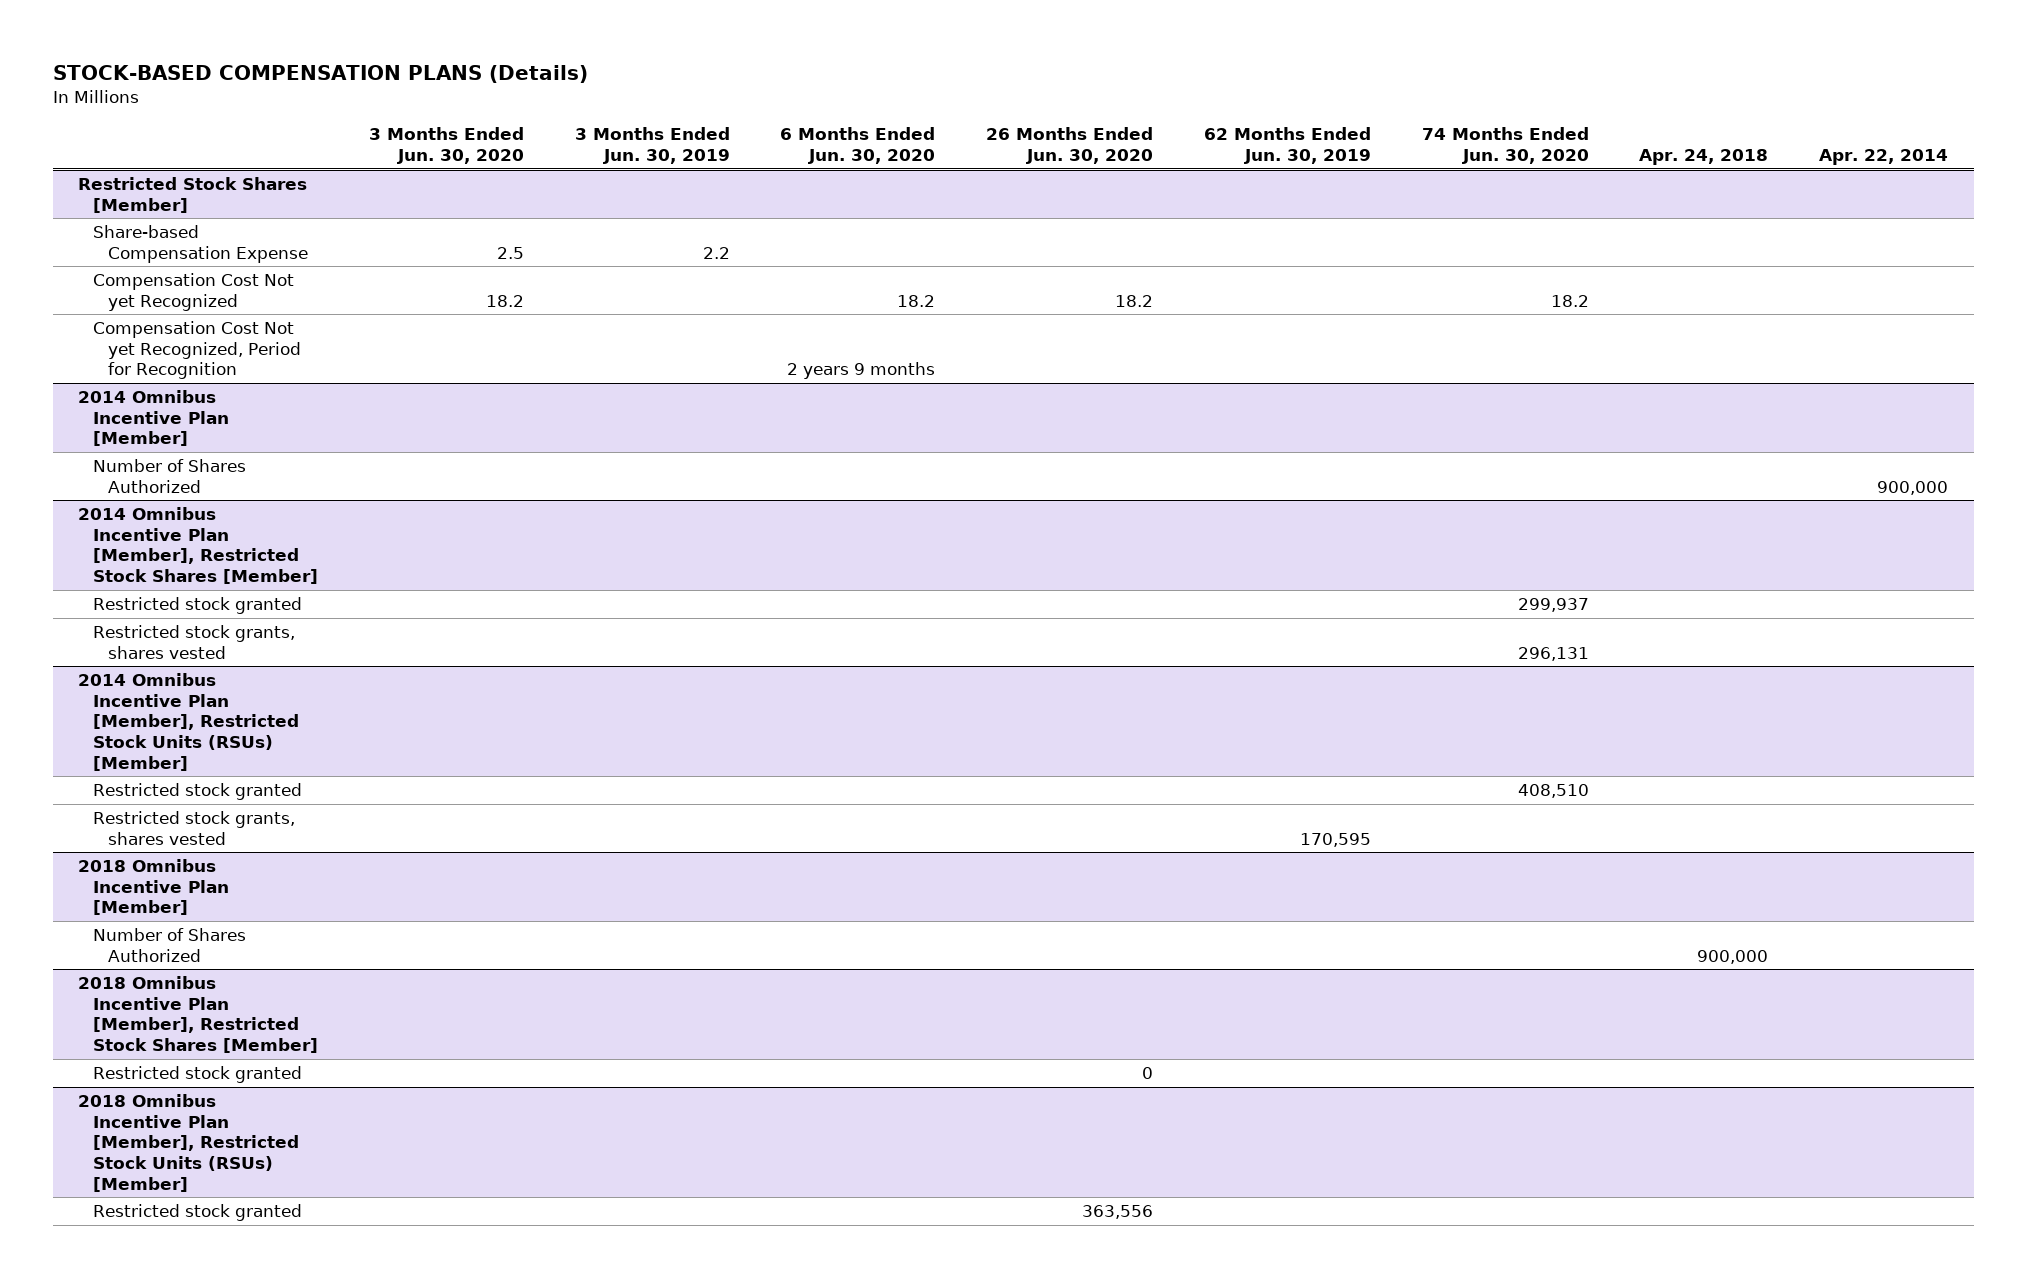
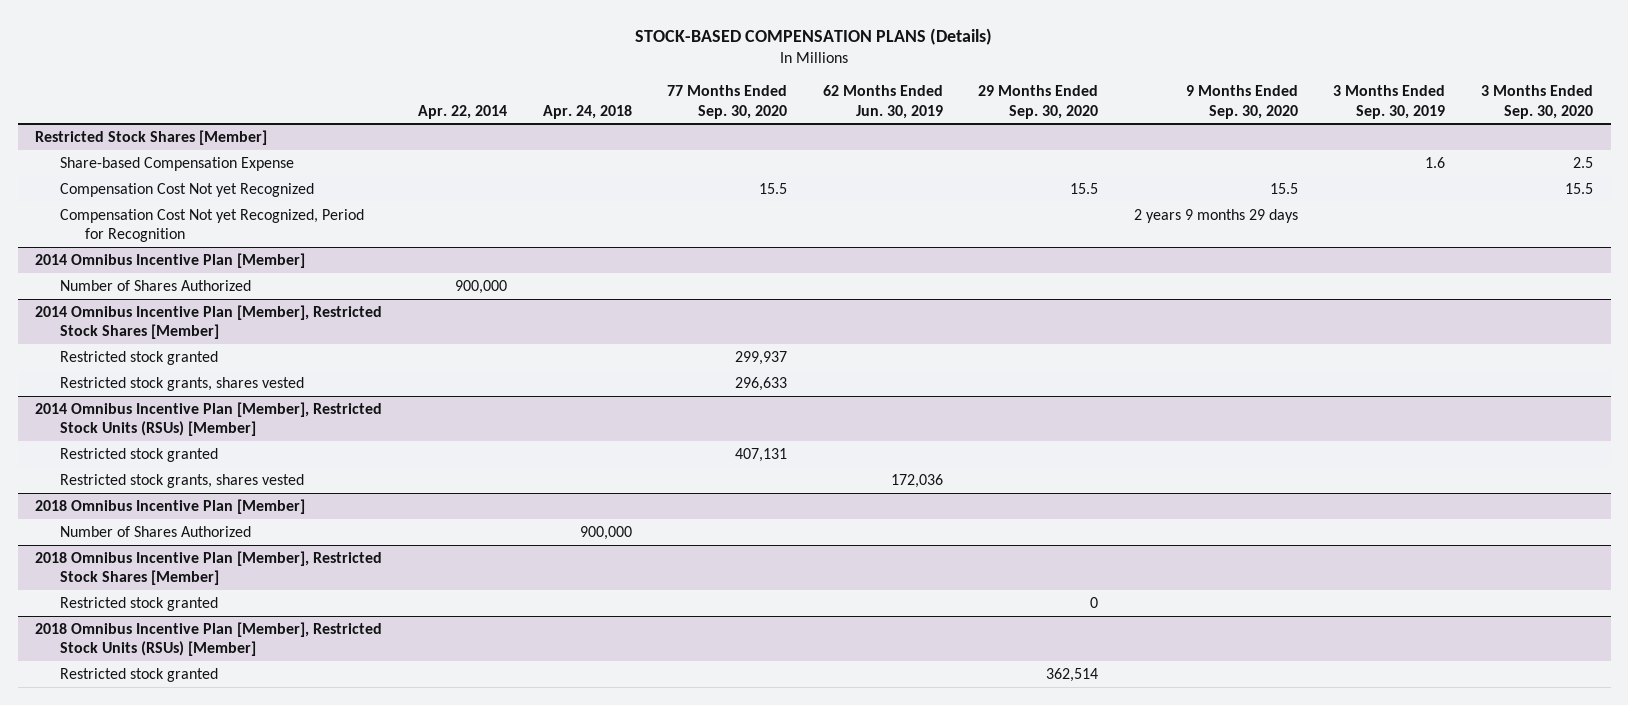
[368,127,524,165] 3 Months Ended Jun. 30, 2020 -> none
[574,127,730,165] 3 Months Ended Jun. 30, 2019 -> none
[780,127,936,165] 6 Months Ended Jun. 30, 2020 -> none
[986,127,1154,165] 26 Months Ended Jun. 30, 2020 -> none
[1421,127,1589,165] 74 Months Ended Jun. 30, 2020 -> none
none -> [667,85,788,119] 77 Months Ended Sep. 30, 2020
none -> [978,85,1099,119] 29 Months Ended Sep. 30, 2020
none -> [1185,85,1298,119] 9 Months Ended Sep. 30, 2020
none -> [1333,85,1446,119] 3 Months Ended Sep. 30, 2019
none -> [1480,85,1593,119] 3 Months Ended Sep. 30, 2020
[1299,832,1371,847] 170,595 -> [890,473,943,488] 172,036

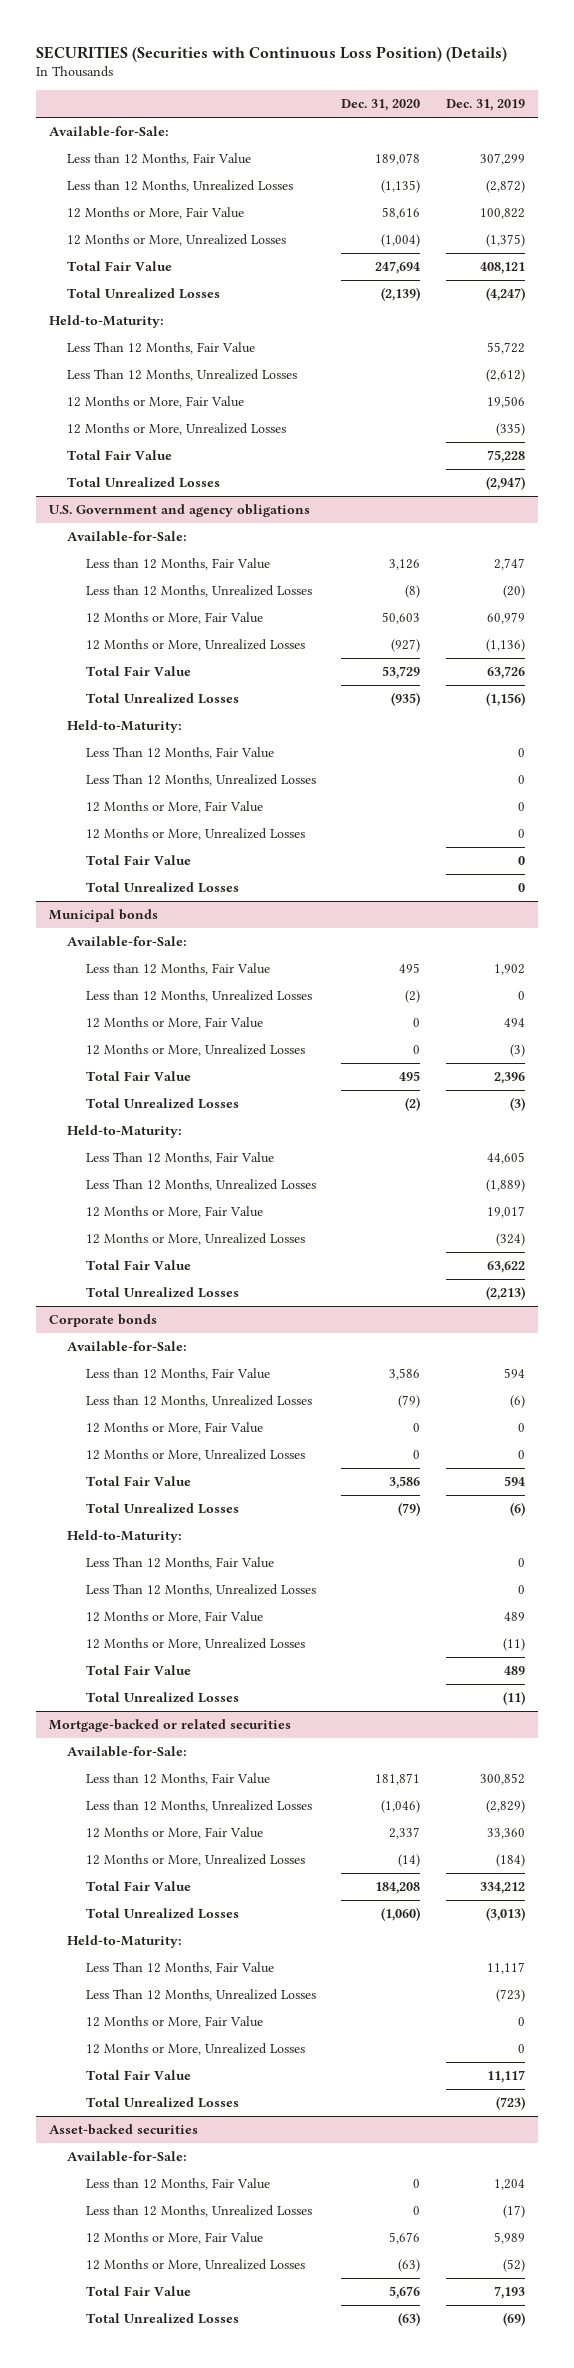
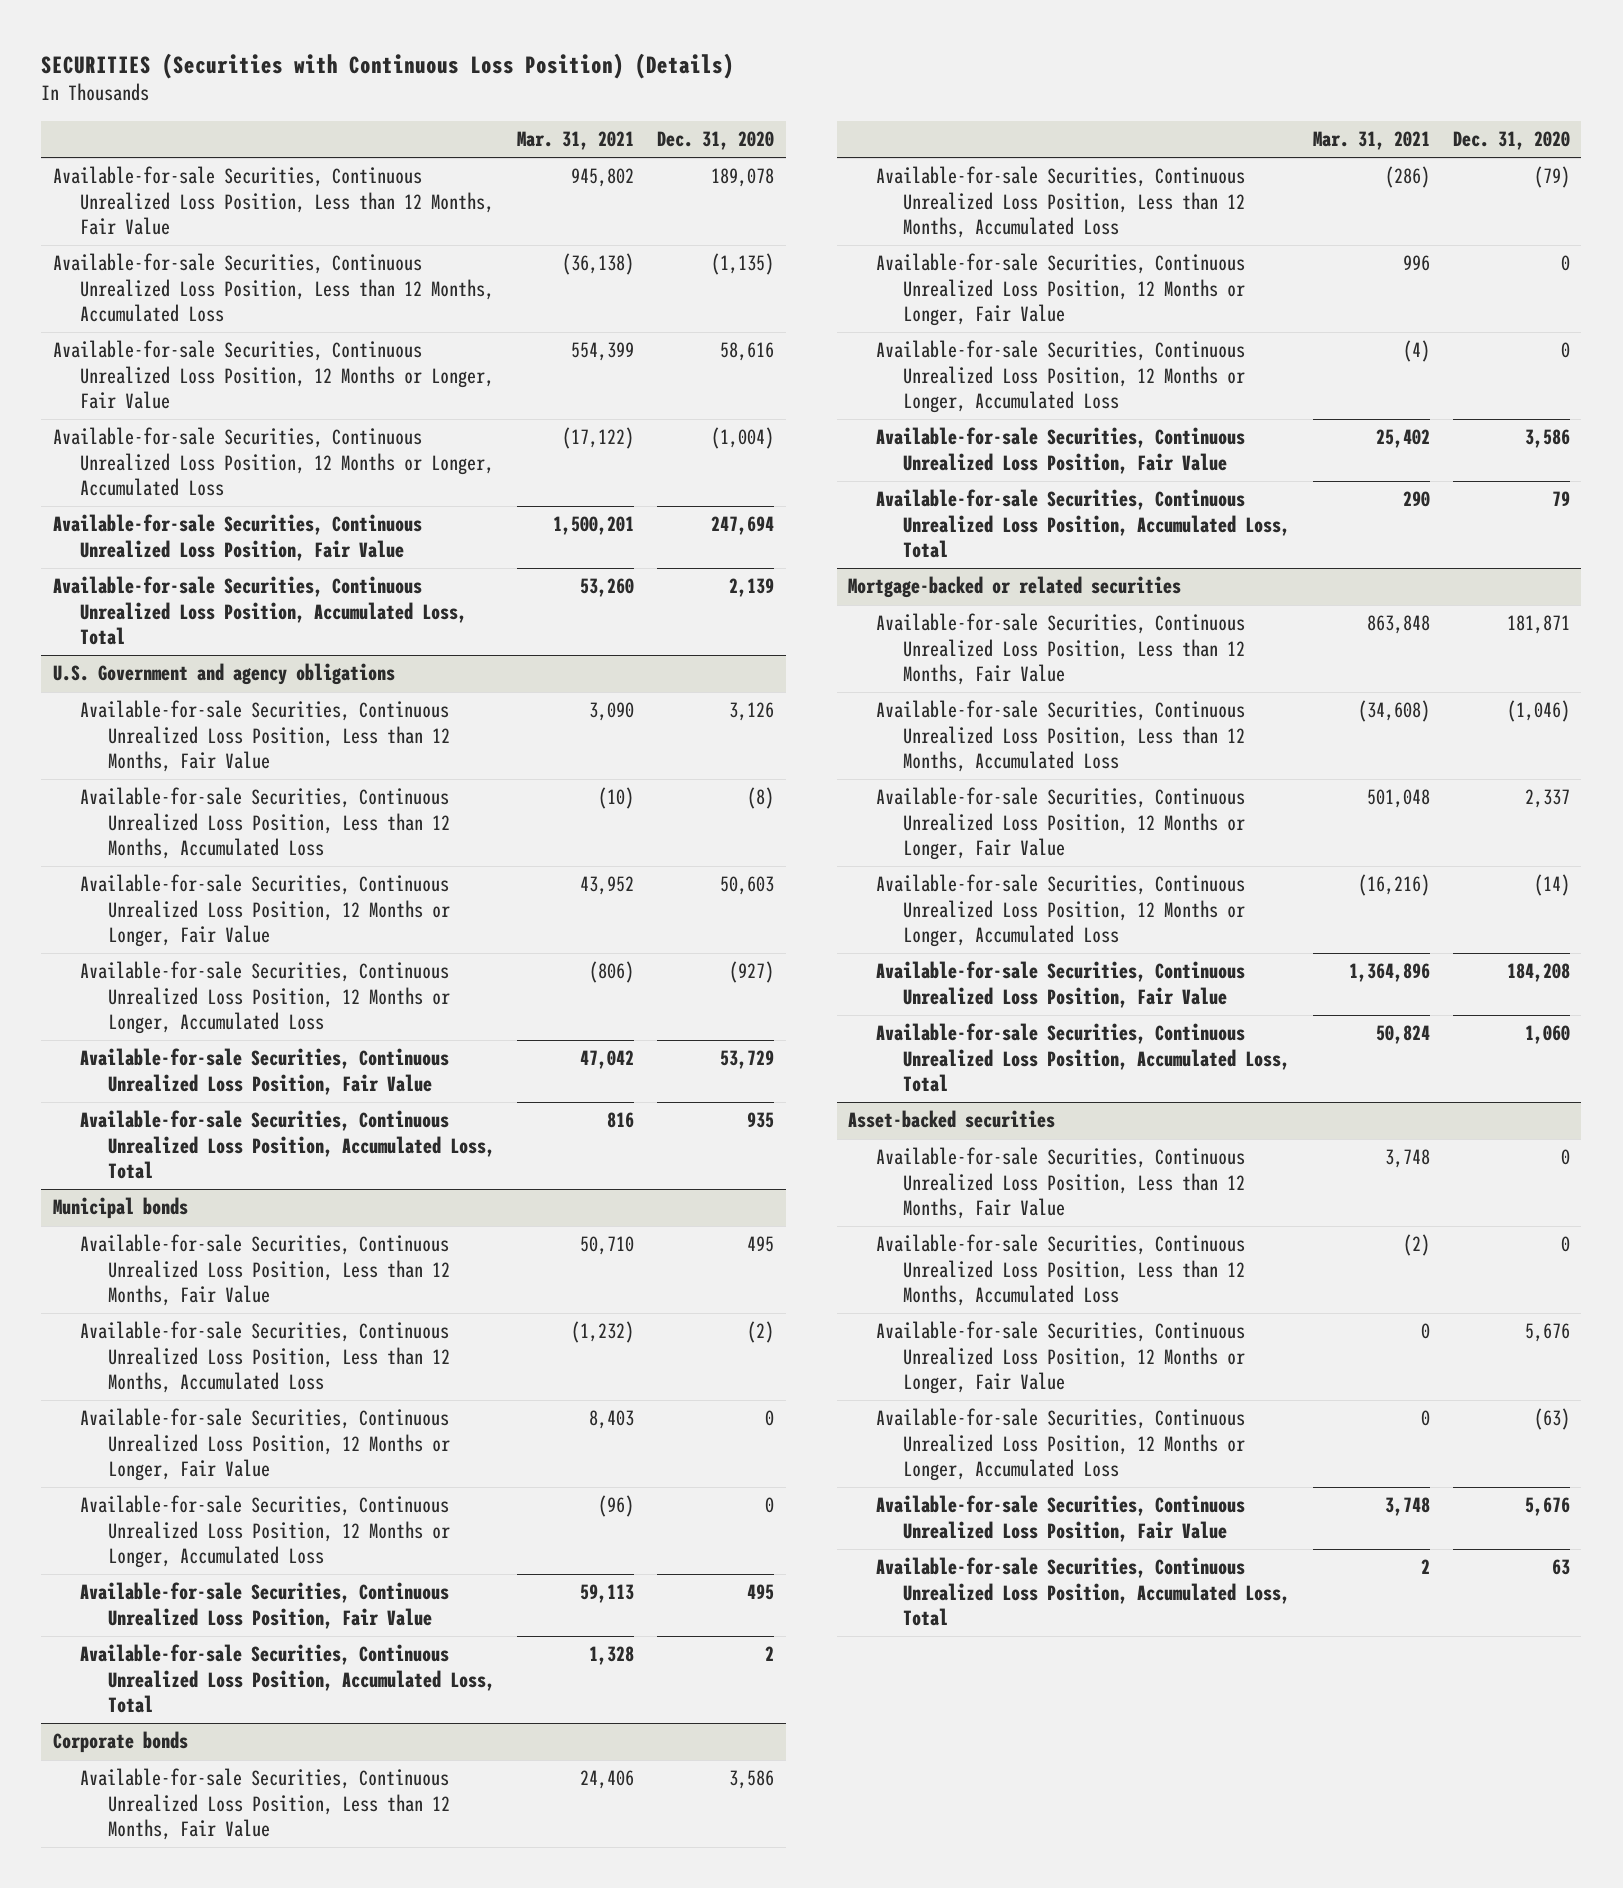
[445,99,525,112] Dec. 31, 2019 -> none
none -> [517,131,635,151] Mar. 31, 2021
[48,126,169,138] Available-for-Sale: -> none
[48,315,164,329] Held-to-Maturity: -> none
[67,342,256,355] Less Than 12 Months, Fair Value -> none
[67,369,298,382] Less Than 12 Months, Unrealized Losses -> none
[67,396,245,409] 12 Months or More, Fair Value -> none
[67,423,287,436] 12 Months or More, Unrealized Losses -> none
[67,450,173,461] Total Fair Value -> none
[67,477,221,489] Total Unrealized Losses -> none
[67,153,252,166] Less than 12 Months, Fair Value -> [52,166,495,236] Available-for-sale Securities, Continuous Unrealized Loss Position, Less than 12 Months, Fair Value
[67,180,294,193] Less than 12 Months, Unrealized Losses -> [52,253,495,323] Available-for-sale Securities, Continuous Unrealized Loss Position, Less than 12 Months, Accumulated Loss
[67,207,245,220] 12 Months or More, Fair Value -> [52,340,495,410] Available-for-sale Securities, Continuous Unrealized Loss Position, 12 Months or Longer, Fair Value
[67,234,287,247] 12 Months or More, Unrealized Losses -> [52,427,495,497] Available-for-sale Securities, Continuous Unrealized Loss Position, 12 Months or Longer, Accumulated Loss
[67,261,173,272] Total Fair Value -> [52,514,422,561] Available-for-sale Securities, Continuous Unrealized Loss Position, Fair Value
[67,288,221,300] Total Unrealized Losses -> [52,576,468,646] Available-for-sale Securities, Continuous Unrealized Loss Position, Accumulated Loss, Total
[381,287,421,302] (2,139) -> [729,578,775,598] 2,139
[67,531,188,543] Available-for-Sale: -> none
[67,720,183,734] Held-to-Maturity: -> none
[85,747,274,760] Less Than 12 Months, Fair Value -> none
[85,774,316,787] Less Than 12 Months, Unrealized Losses -> none
[85,801,263,814] 12 Months or More, Fair Value -> none
[85,828,305,841] 12 Months or More, Unrealized Losses -> none
[85,855,191,866] Total Fair Value -> none
[85,882,239,894] Total Unrealized Losses -> none
[85,558,270,571] Less than 12 Months, Fair Value -> [80,700,450,773] Available-for-sale Securities, Continuous Unrealized Loss Position, Less than 12 Months, Fair Value
[85,585,312,598] Less than 12 Months, Unrealized Losses -> [80,787,450,860] Available-for-sale Securities, Continuous Unrealized Loss Position, Less than 12 Months, Accumulated Loss
[85,612,263,625] 12 Months or More, Fair Value -> [80,874,450,948] Available-for-sale Securities, Continuous Unrealized Loss Position, 12 Months or Longer, Fair Value
[85,639,305,652] 12 Months or More, Unrealized Losses -> [80,961,450,1035] Available-for-sale Securities, Continuous Unrealized Loss Position, 12 Months or Longer, Accumulated Loss
[85,666,191,677] Total Fair Value -> [80,1048,450,1095] Available-for-sale Securities, Continuous Unrealized Loss Position, Fair Value
[85,693,239,705] Total Unrealized Losses -> [80,1110,495,1180] Available-for-sale Securities, Continuous Unrealized Loss Position, Accumulated Loss, Total
[391,692,421,707] (935) -> [747,1112,775,1129] 935
[67,936,188,948] Available-for-Sale: -> none
[67,1125,183,1139] Held-to-Maturity: -> none
[85,1152,274,1165] Less Than 12 Months, Fair Value -> none
[85,1179,316,1192] Less Than 12 Months, Unrealized Losses -> none
[85,1206,263,1219] 12 Months or More, Fair Value -> none
[85,1233,305,1246] 12 Months or More, Unrealized Losses -> none
[85,1260,191,1271] Total Fair Value -> none
[85,1287,239,1299] Total Unrealized Losses -> none
[85,963,270,976] Less than 12 Months, Fair Value -> [80,1234,450,1307] Available-for-sale Securities, Continuous Unrealized Loss Position, Less than 12 Months, Fair Value
[85,990,312,1003] Less than 12 Months, Unrealized Losses -> [80,1321,450,1394] Available-for-sale Securities, Continuous Unrealized Loss Position, Less than 12 Months, Accumulated Loss
[85,1017,263,1030] 12 Months or More, Fair Value -> [80,1408,450,1482] Available-for-sale Securities, Continuous Unrealized Loss Position, 12 Months or Longer, Fair Value
[85,1044,305,1057] 12 Months or More, Unrealized Losses -> [80,1495,450,1569] Available-for-sale Securities, Continuous Unrealized Loss Position, 12 Months or Longer, Accumulated Loss
[85,1071,191,1082] Total Fair Value -> [80,1582,450,1629] Available-for-sale Securities, Continuous Unrealized Loss Position, Fair Value
[85,1098,239,1110] Total Unrealized Losses -> [80,1644,495,1714] Available-for-sale Securities, Continuous Unrealized Loss Position, Accumulated Loss, Total
[405,1097,421,1112] (2) -> [765,1646,775,1662] 2
[67,1341,188,1353] Available-for-Sale: -> none
[67,1530,183,1544] Held-to-Maturity: -> none
[85,1557,274,1570] Less Than 12 Months, Fair Value -> none
[85,1584,316,1597] Less Than 12 Months, Unrealized Losses -> none
[85,1611,263,1624] 12 Months or More, Fair Value -> none
[85,1638,305,1651] 12 Months or More, Unrealized Losses -> none
[85,1665,191,1676] Total Fair Value -> none
[85,1692,239,1704] Total Unrealized Losses -> none
[85,1368,270,1381] Less than 12 Months, Fair Value -> [80,1768,450,1841] Available-for-sale Securities, Continuous Unrealized Loss Position, Less than 12 Months, Fair Value
[85,1395,312,1408] Less than 12 Months, Unrealized Losses -> [875,166,1246,239] Available-for-sale Securities, Continuous Unrealized Loss Position, Less than 12 Months, Accumulated Loss
[85,1422,263,1435] 12 Months or More, Fair Value -> [875,253,1246,327] Available-for-sale Securities, Continuous Unrealized Loss Position, 12 Months or Longer, Fair Value
[85,1449,305,1462] 12 Months or More, Unrealized Losses -> [875,340,1246,414] Available-for-sale Securities, Continuous Unrealized Loss Position, 12 Months or Longer, Accumulated Loss
[85,1476,191,1487] Total Fair Value -> [875,427,1245,474] Available-for-sale Securities, Continuous Unrealized Loss Position, Fair Value
[85,1503,239,1515] Total Unrealized Losses -> [875,489,1291,559] Available-for-sale Securities, Continuous Unrealized Loss Position, Accumulated Loss, Total
[398,1502,421,1517] (79) -> [1551,491,1570,507] 79
[67,1746,188,1758] Available-for-Sale: -> none
[67,1935,183,1949] Held-to-Maturity: -> none
[85,1962,274,1975] Less Than 12 Months, Fair Value -> none
[85,1989,316,2002] Less Than 12 Months, Unrealized Losses -> none
[85,2016,263,2029] 12 Months or More, Fair Value -> none
[85,2043,305,2056] 12 Months or More, Unrealized Losses -> none
[85,2070,191,2081] Total Fair Value -> none
[85,2097,239,2109] Total Unrealized Losses -> none
[85,1773,270,1786] Less than 12 Months, Fair Value -> [875,613,1246,686] Available-for-sale Securities, Continuous Unrealized Loss Position, Less than 12 Months, Fair Value
[85,1800,312,1813] Less than 12 Months, Unrealized Losses -> [875,700,1246,773] Available-for-sale Securities, Continuous Unrealized Loss Position, Less than 12 Months, Accumulated Loss
[85,1827,263,1840] 12 Months or More, Fair Value -> [875,787,1246,861] Available-for-sale Securities, Continuous Unrealized Loss Position, 12 Months or Longer, Fair Value
[85,1854,305,1867] 12 Months or More, Unrealized Losses -> [875,874,1246,948] Available-for-sale Securities, Continuous Unrealized Loss Position, 12 Months or Longer, Accumulated Loss
[85,1881,191,1892] Total Fair Value -> [875,961,1245,1008] Available-for-sale Securities, Continuous Unrealized Loss Position, Fair Value
[85,1908,239,1920] Total Unrealized Losses -> [875,1023,1291,1093] Available-for-sale Securities, Continuous Unrealized Loss Position, Accumulated Loss, Total
[381,1907,421,1922] (1,060) -> [1524,1025,1570,1045] 1,060
[67,2151,188,2163] Available-for-Sale: -> none
[85,2178,270,2191] Less than 12 Months, Fair Value -> [875,1147,1246,1220] Available-for-sale Securities, Continuous Unrealized Loss Position, Less than 12 Months, Fair Value
[85,2205,312,2218] Less than 12 Months, Unrealized Losses -> [875,1234,1246,1307] Available-for-sale Securities, Continuous Unrealized Loss Position, Less than 12 Months, Accumulated Loss
[85,2232,263,2245] 12 Months or More, Fair Value -> [875,1321,1246,1395] Available-for-sale Securities, Continuous Unrealized Loss Position, 12 Months or Longer, Fair Value
[85,2259,305,2272] 12 Months or More, Unrealized Losses -> [875,1408,1246,1482] Available-for-sale Securities, Continuous Unrealized Loss Position, 12 Months or Longer, Accumulated Loss
[85,2286,191,2297] Total Fair Value -> [875,1495,1245,1542] Available-for-sale Securities, Continuous Unrealized Loss Position, Fair Value
[85,2313,239,2325] Total Unrealized Losses -> [875,1557,1291,1627] Available-for-sale Securities, Continuous Unrealized Loss Position, Accumulated Loss, Total
[398,2312,421,2327] (63) -> [1551,1559,1570,1576] 63

